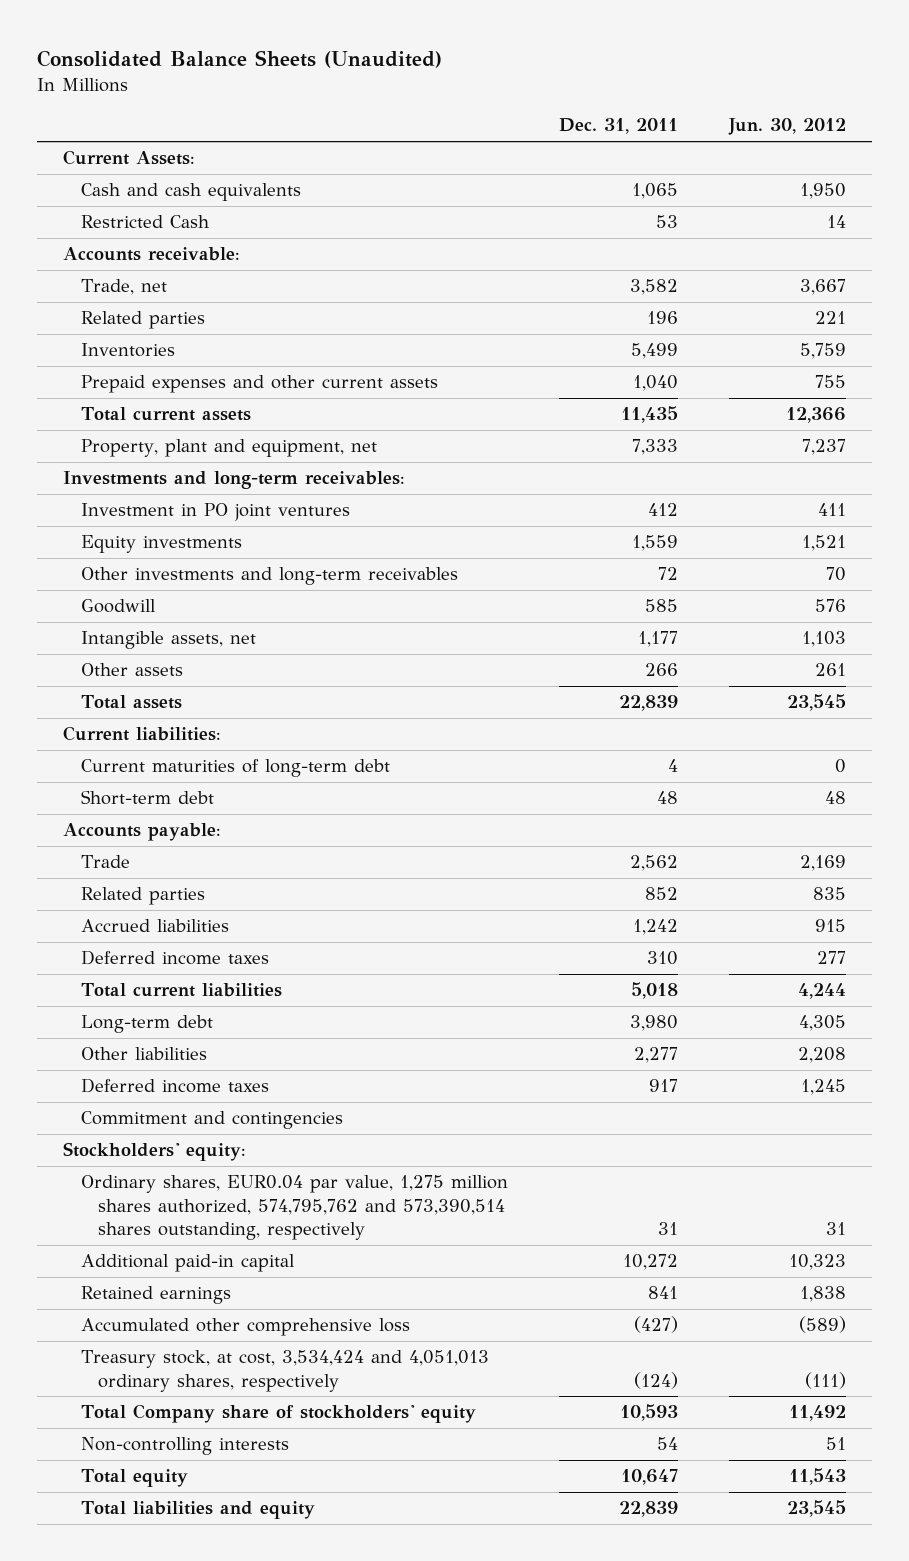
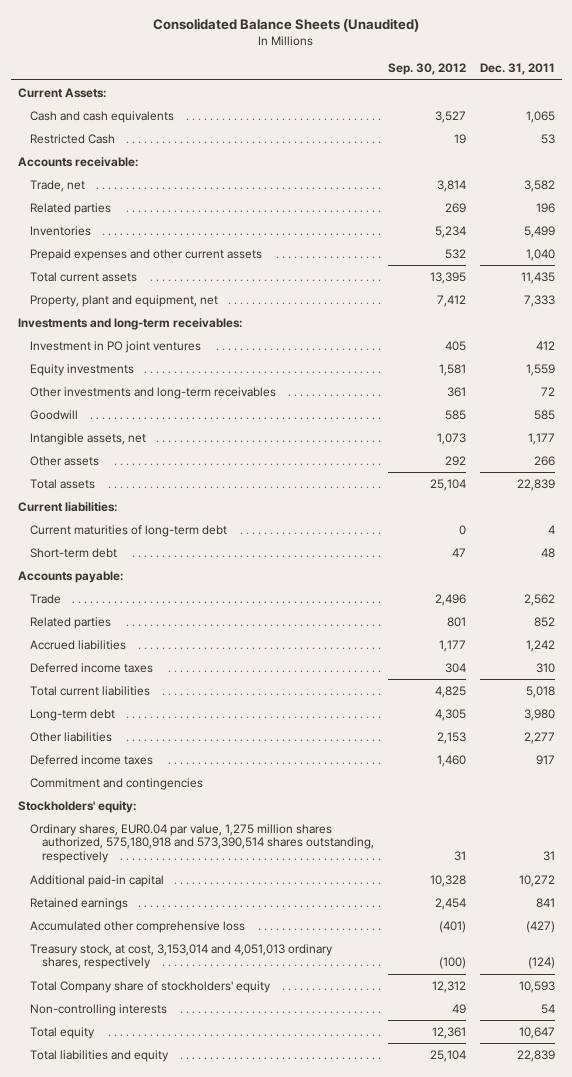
[728,118,847,136] Jun. 30, 2012 -> none
none -> [387,63,466,76] Sep. 30, 2012
[80,1175,508,1241] Ordinary shares, EUR0.04 par value, 1,275 million shares authorized, 574,795,762 and 573,390,514 shares outstanding, respectively -> [29,823,374,864] Ordinary shares, EUR0.04 par value, 1,275 million shares authorized, 575,180,918 and 573,390,514 shares outstanding, respectively
[80,1350,489,1392] Treasury stock, at cost, 3,534,424 and 4,051,013 ordinary shares, respectively -> [29,943,333,970] Treasury stock, at cost, 3,153,014 and 4,051,013 ordinary shares, respectively

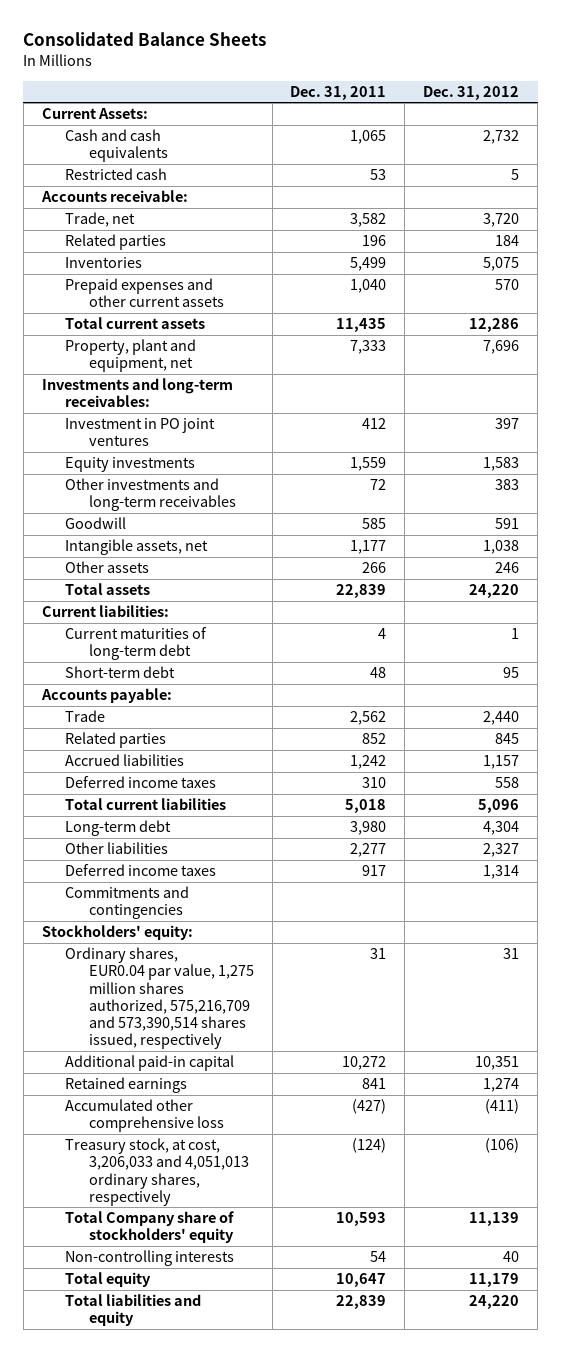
[153,17,420,32] Consolidated Balance Sheets (Unaudited) -> [23,32,267,47] Consolidated Balance Sheets
[387,63,466,76] Sep. 30, 2012 -> none
none -> [423,85,520,100] Dec. 31, 2012
[29,133,115,144] Restricted Cash -> [65,168,168,181] Restricted cash
[29,777,203,790] Commitment and contingencies -> [65,886,190,920] Commitments and contingencies
[29,823,374,864] Ordinary shares, EUR0.04 par value, 1,275 million shares authorized, 575,180,918 and 573,390,514 shares outstanding, respectively -> [65,947,254,1050] Ordinary shares, EUR0.04 par value, 1,275 million shares authorized, 575,216,709 and 573,390,514 shares issued, respectively
[29,943,333,970] Treasury stock, at cost, 3,153,014 and 4,051,013 ordinary shares, respectively -> [65,1138,249,1206] Treasury stock, at cost, 3,206,033 and 4,051,013 ordinary shares, respectively

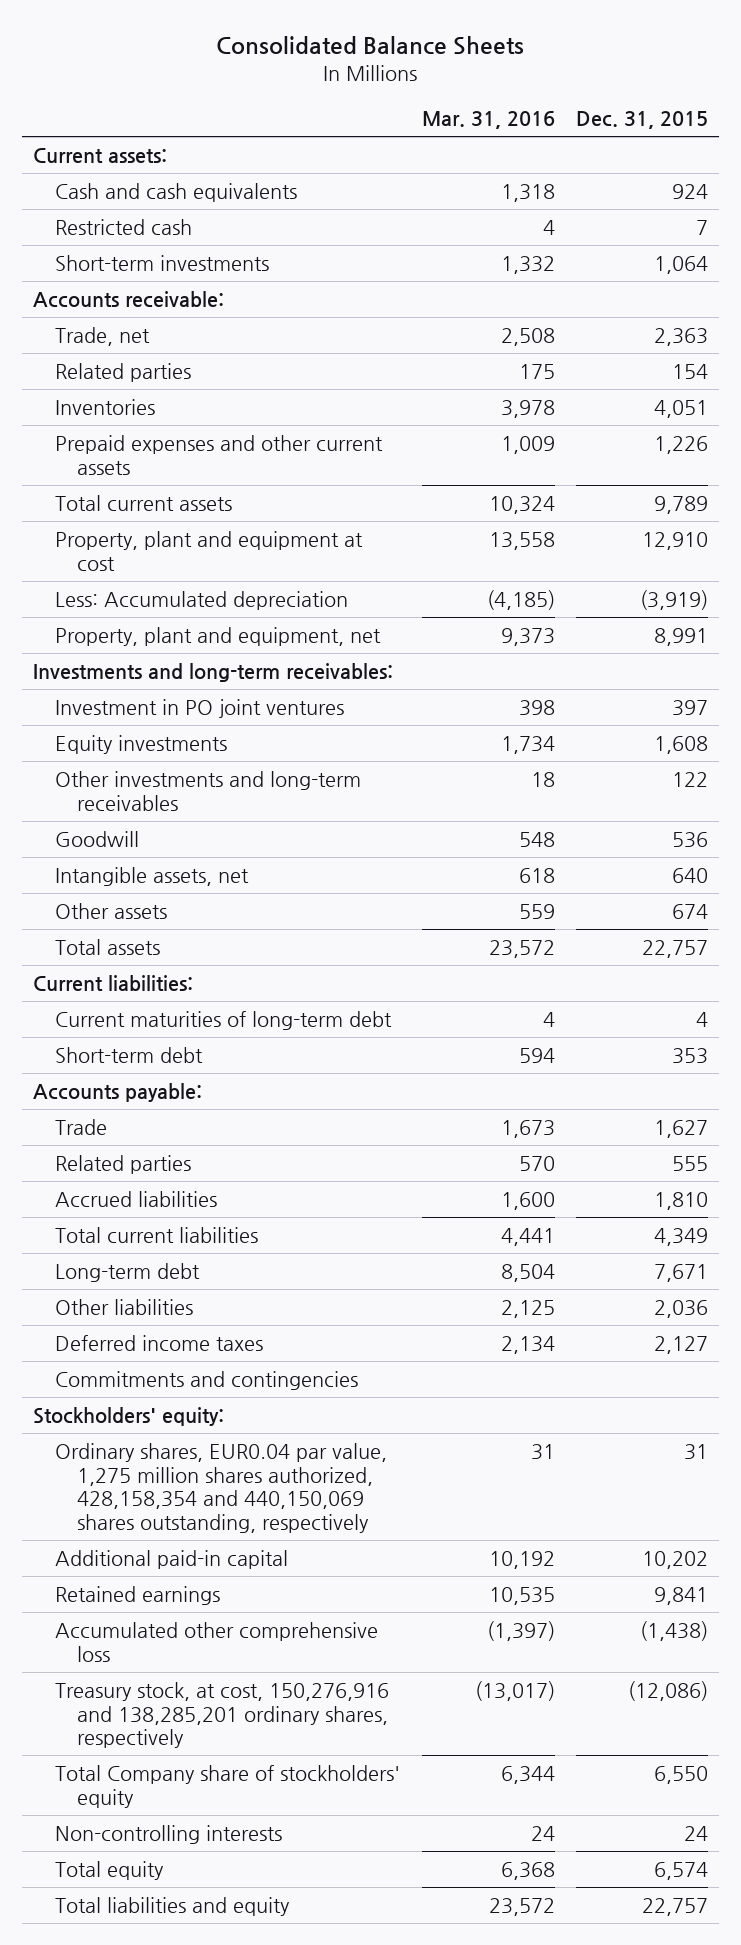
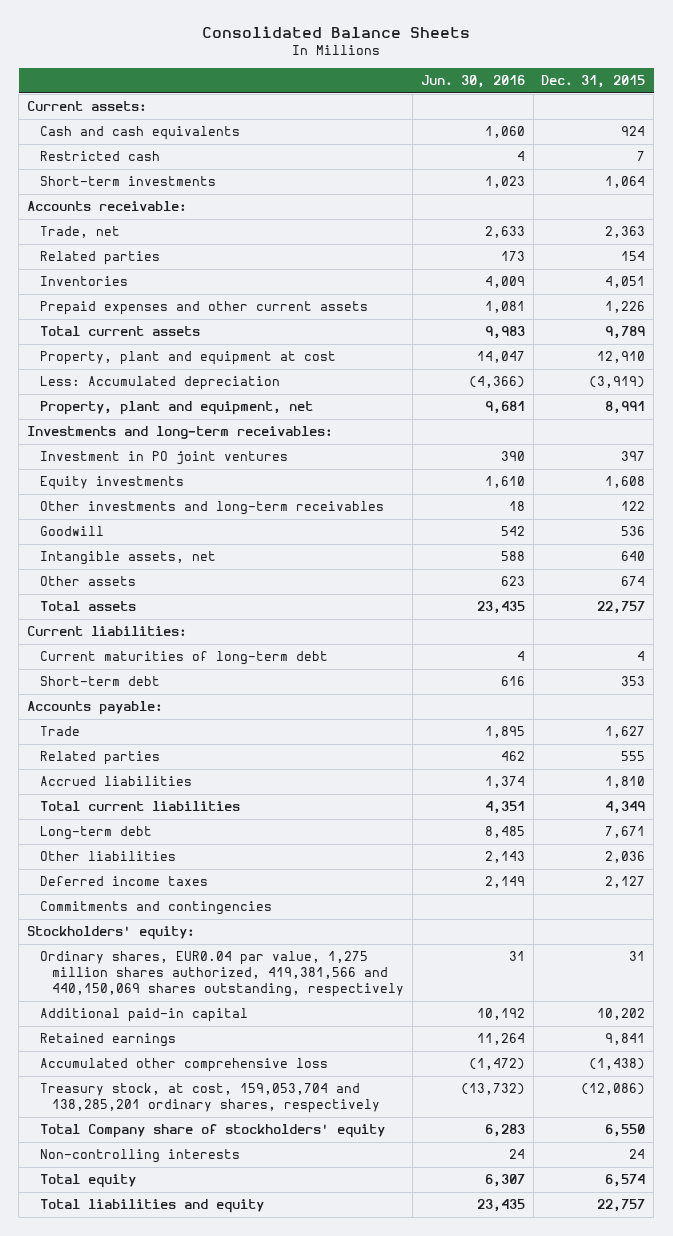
[421,111,555,130] Mar. 31, 2016 -> none
none -> [420,75,525,89] Jun. 30, 2016
[54,1443,387,1534] Ordinary shares, EUR0.04 par value, 1,275 million shares authorized, 428,158,354 and 440,150,069 shares outstanding, respectively -> [39,951,405,997] Ordinary shares, EUR0.04 par value, 1,275 million shares authorized, 419,381,566 and 440,150,069 shares outstanding, respectively
[54,1682,389,1749] Treasury stock, at cost, 150,276,916 and 138,285,201 ordinary shares, respectively -> [39,1083,381,1114] Treasury stock, at cost, 159,053,704 and 138,285,201 ordinary shares, respectively

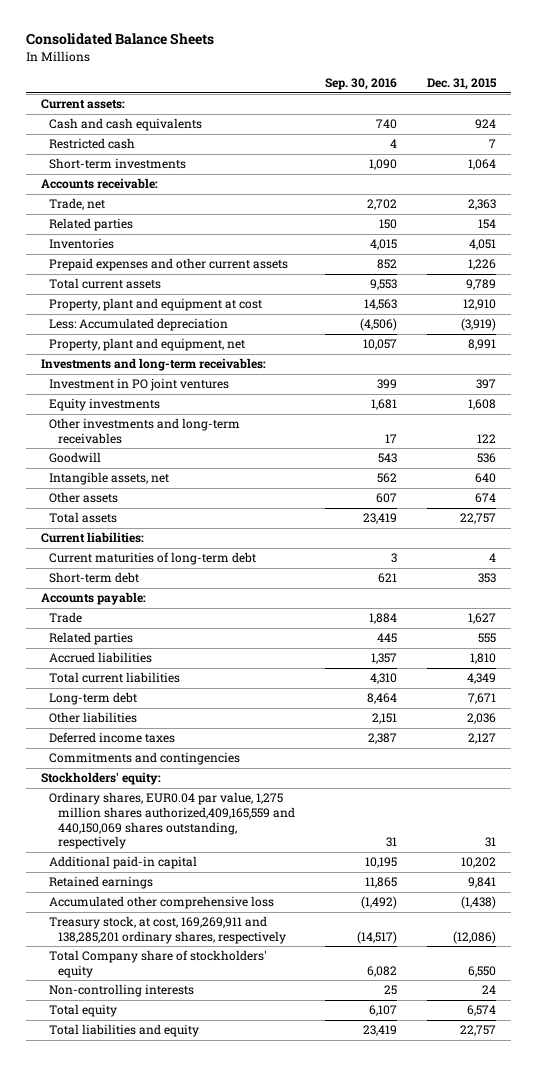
[420,75,525,89] Jun. 30, 2016 -> none
none -> [325,78,398,91] Sep. 30, 2016
[39,951,405,997] Ordinary shares, EUR0.04 par value, 1,275 million shares authorized, 419,381,566 and 440,150,069 shares outstanding, respectively -> [49,792,295,850] Ordinary shares, EUR0.04 par value, 1,275 million shares authorized,409,165,559 and 440,150,069 shares outstanding, respectively
[39,1083,381,1114] Treasury stock, at cost, 159,053,704 and 138,285,201 ordinary shares, respectively -> [49,916,286,944] Treasury stock, at cost, 169,269,911 and 138,285,201 ordinary shares, respectively

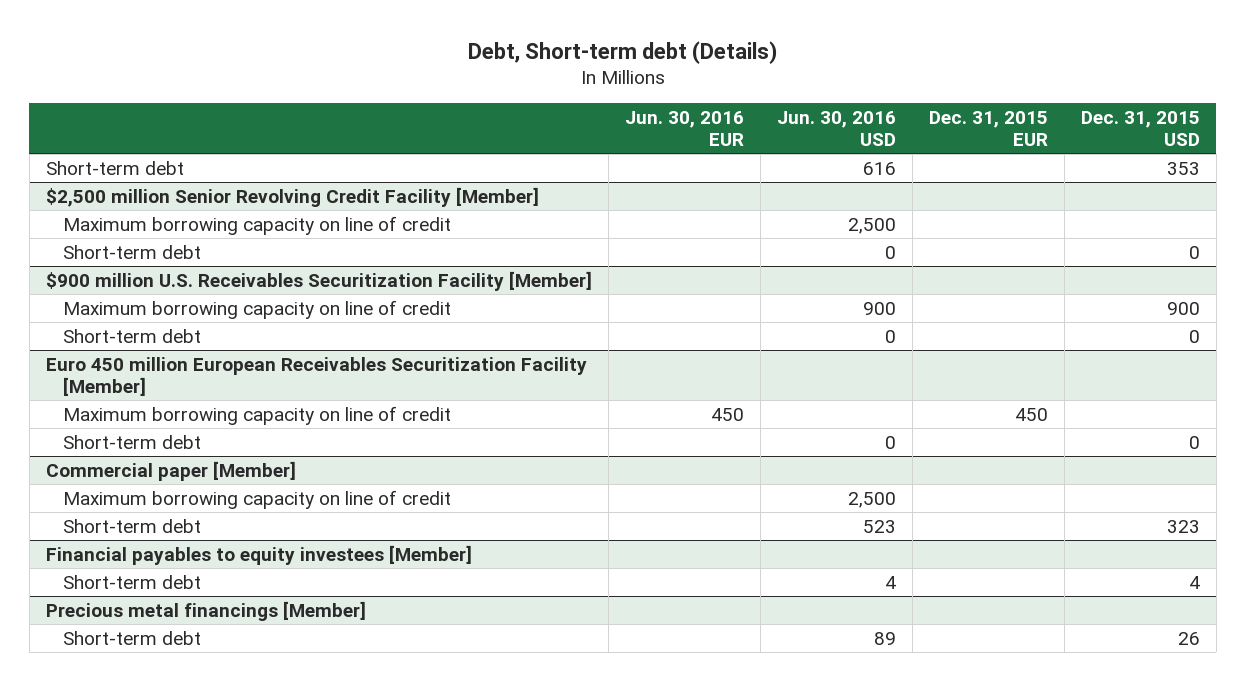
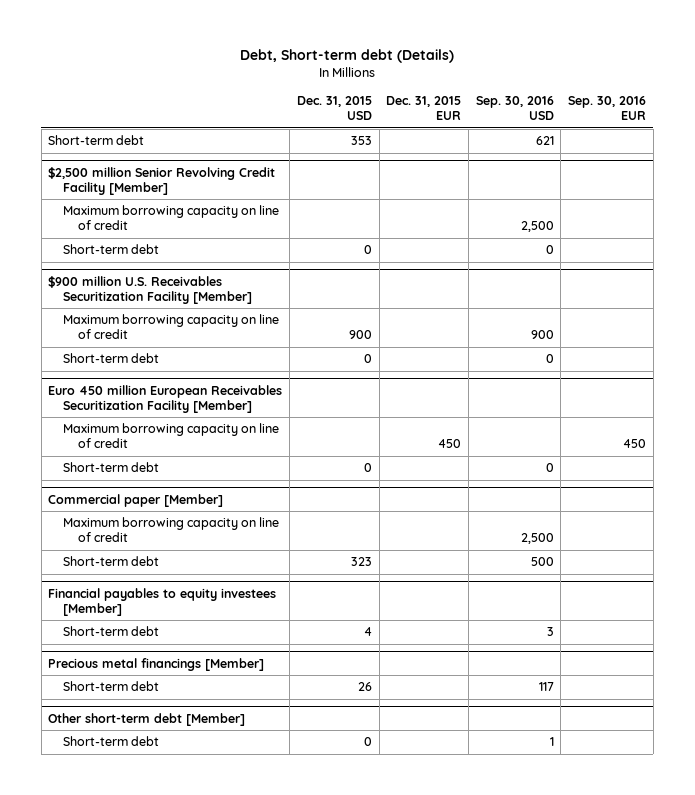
[624,110,744,147] Jun. 30, 2016 EUR -> none
[776,110,896,147] Jun. 30, 2016 USD -> none
none -> [475,96,554,121] Sep. 30, 2016 USD
none -> [568,96,647,121] Sep. 30, 2016 EUR
none -> [48,712,246,726] Other short-term debt [Member]
none -> [63,736,160,747] Short-term debt

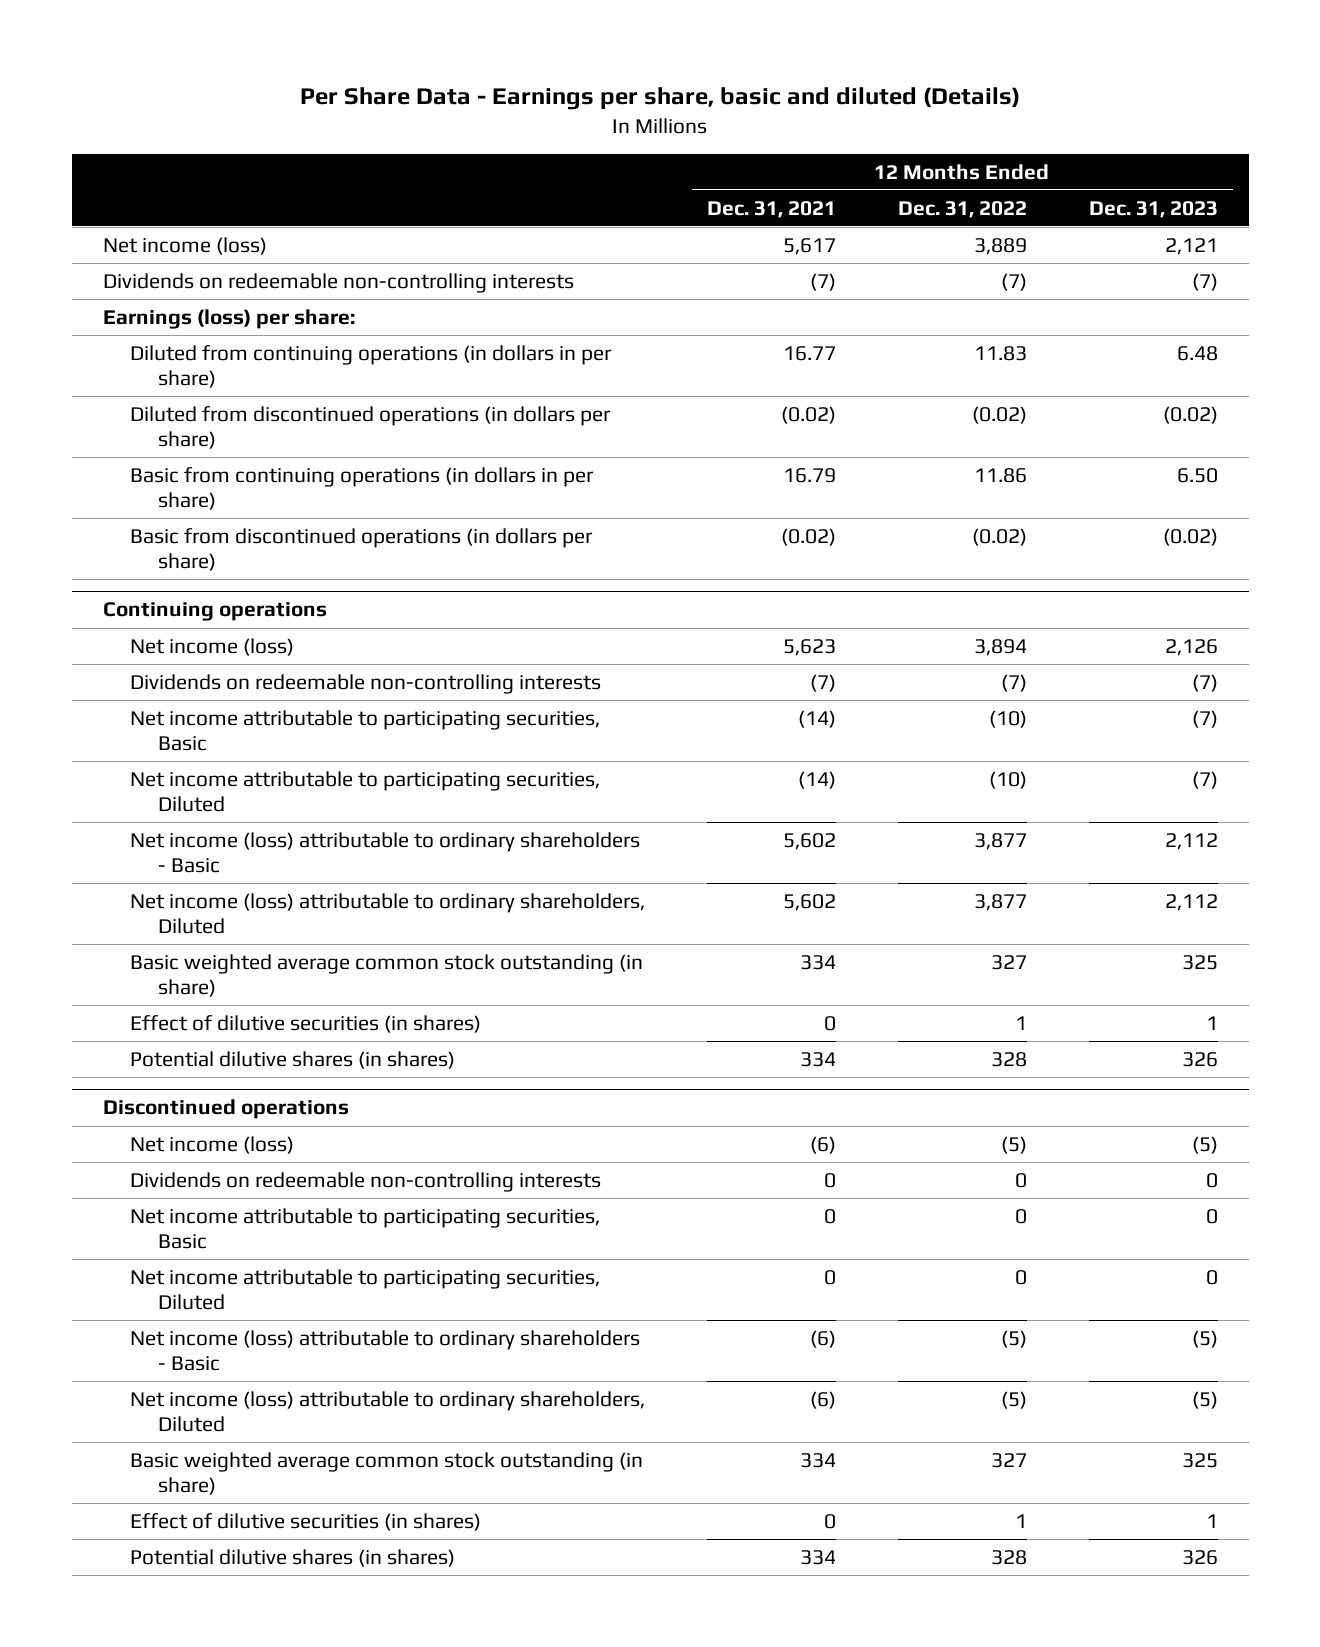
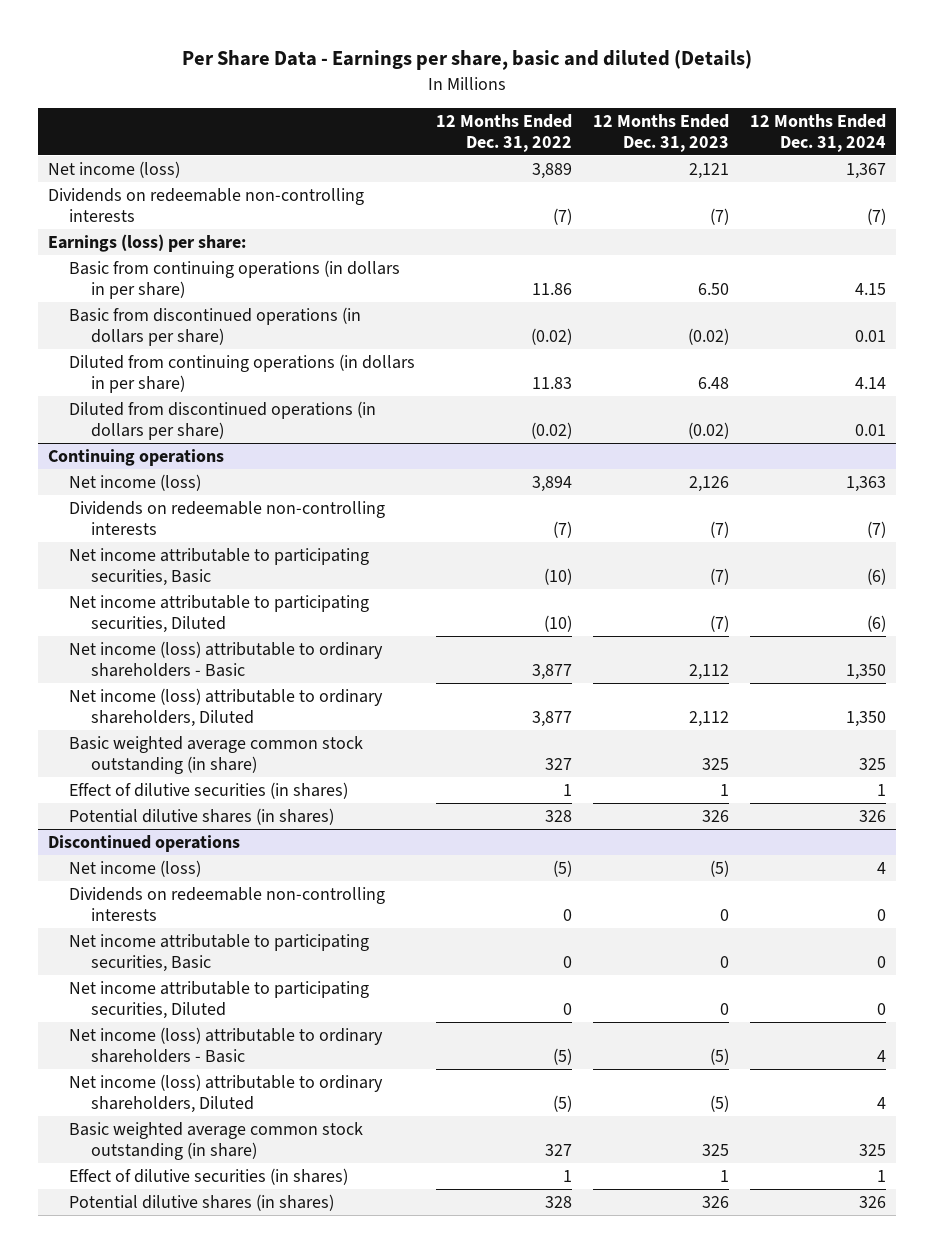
[706,200,836,218] Dec. 31, 2021 -> none
none -> [750,113,887,152] 12 Months Ended Dec. 31, 2024
[130,344,613,389] Diluted from continuing operations (in dollars in per share) -> [69,354,416,393] Diluted from continuing operations (in dollars in per share)
[130,405,612,450] Diluted from discontinued operations (in dollars per share) -> [69,401,377,440] Diluted from discontinued operations (in dollars per share)

